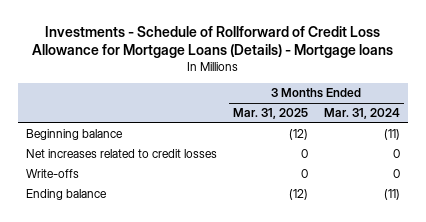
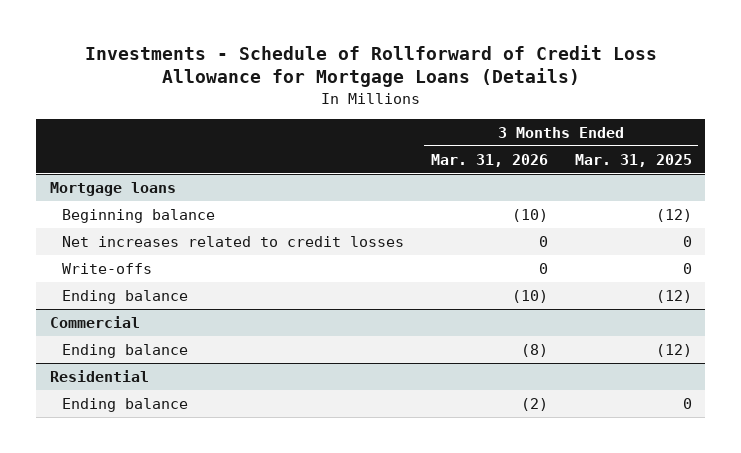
[31,25,393,59] Investments - Schedule of Rollforward of Credit Loss Allowance for Mortgage Loans (Details) - Mortgage loans -> [84,44,657,88] Investments - Schedule of Rollforward of Credit Loss Allowance for Mortgage Loans (Details)
[323,108,400,120] Mar. 31, 2024 -> none
none -> [431,153,549,167] Mar. 31, 2026
none -> [49,181,176,196] Mortgage loans
none -> [49,315,140,328] Commercial
none -> [62,343,189,358] Ending balance
none -> [49,369,149,382] Residential
none -> [62,397,189,412] Ending balance

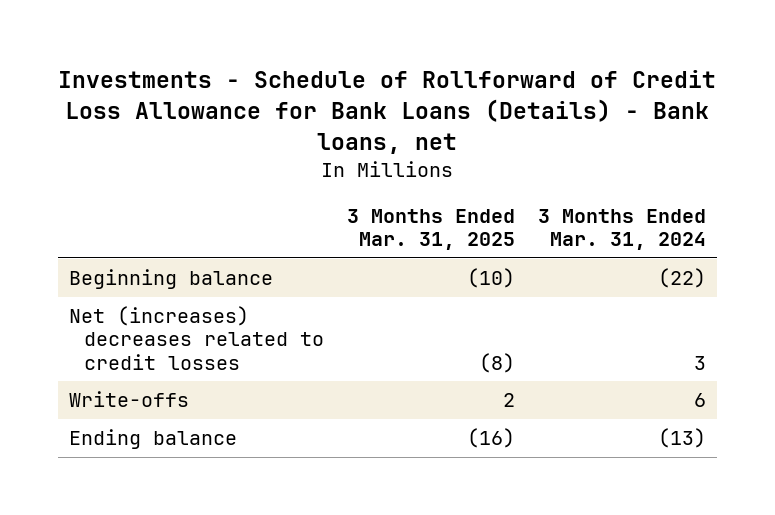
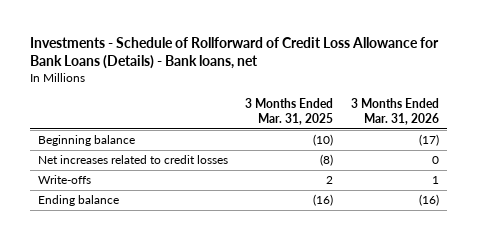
[537,209,706,251] 3 Months Ended Mar. 31, 2024 -> none
none -> [350,98,439,125] 3 Months Ended Mar. 31, 2026
[68,306,325,370] Net (increases) decreases related to credit losses -> [38,155,229,165] Net increases related to credit losses

